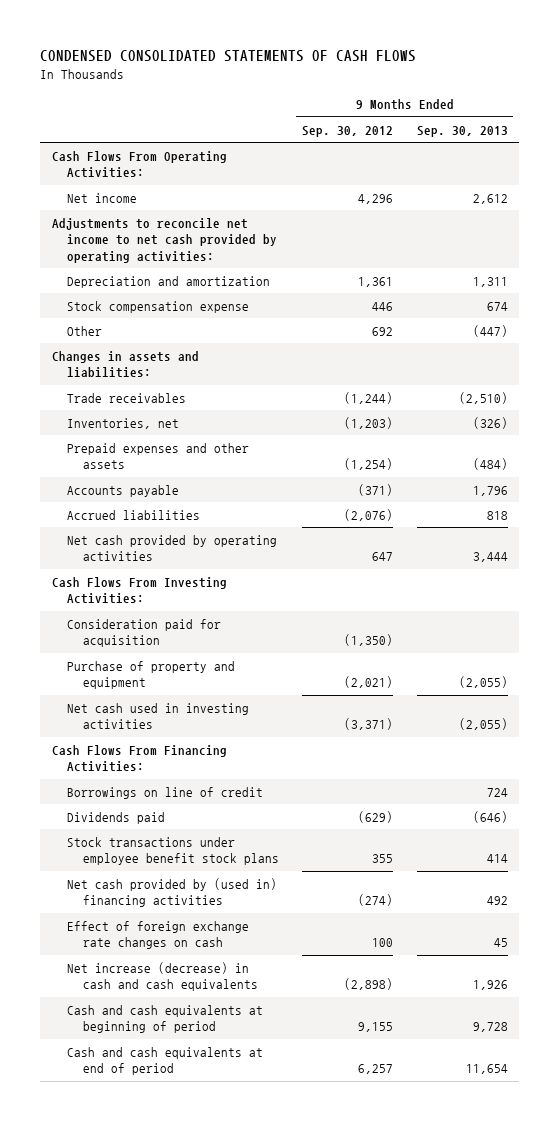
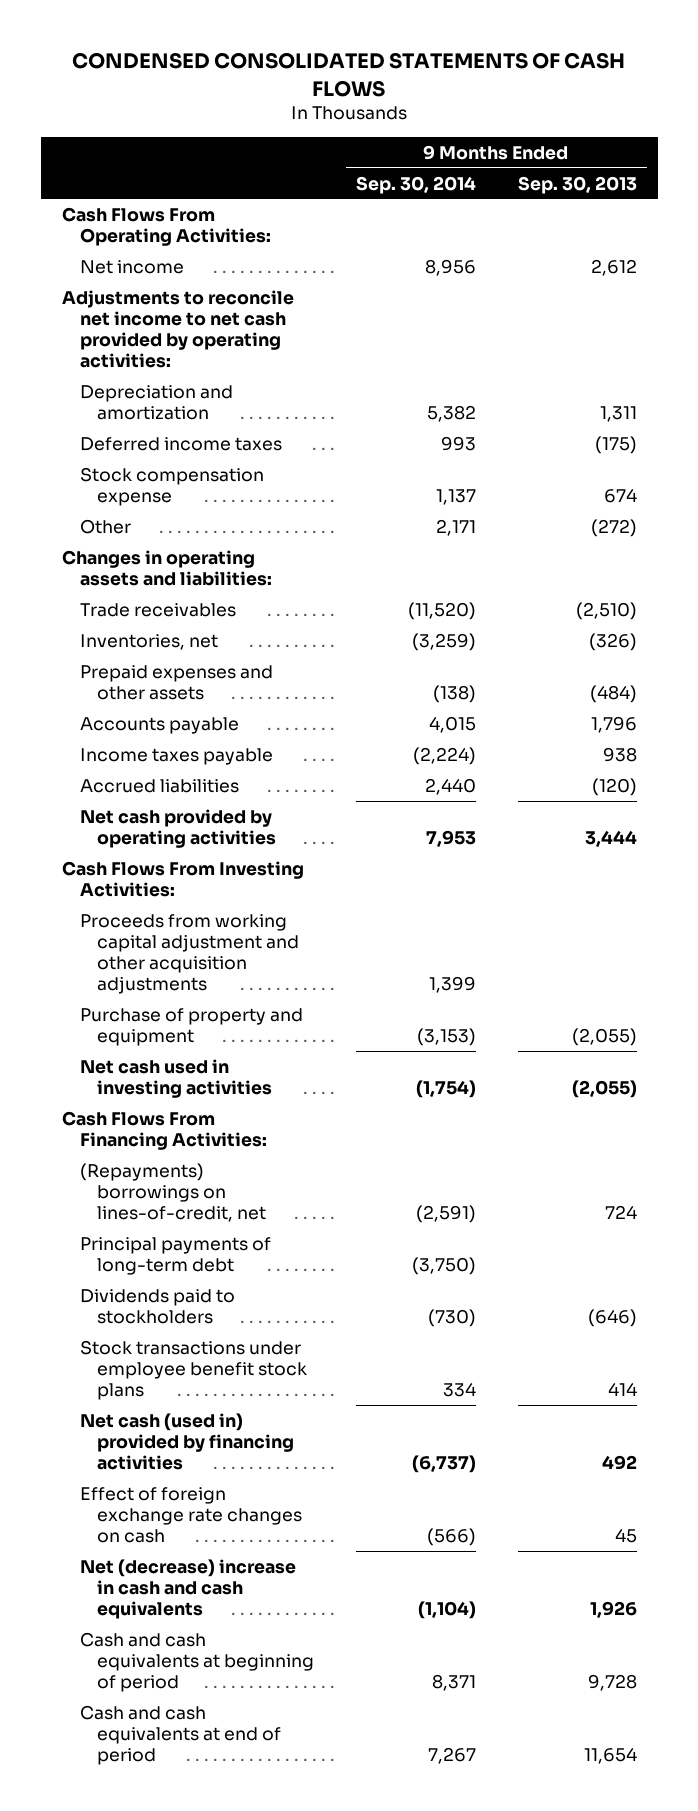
[302,125,394,137] Sep. 30, 2012 -> none
none -> [355,175,476,194] Sep. 30, 2014
none -> [79,436,282,451] Deferred income taxes
[472,324,508,337] (447) -> [590,518,637,537] (272)
[51,350,199,379] Changes in assets and liabilities: -> [61,549,272,586] Changes in operating assets and liabilities:
none -> [79,747,273,765] Income taxes payable
[486,510,508,520] 818 -> [591,777,637,796] (120)
[67,618,222,648] Consideration paid for acquisition -> none
none -> [79,913,300,995] Proceeds from working capital adjustment and other acquisition adjustments
[67,786,264,799] Borrowings on line of credit -> [79,1162,267,1223] (Repayments) borrowings on lines-of-credit, net
none -> [79,1236,271,1275] Principal payments of long-term debt
[67,811,166,824] Dividends paid -> [79,1288,235,1324] Dividends paid to stockholders
[67,877,278,908] Net cash provided by (used in) financing activities -> [79,1412,295,1471] Net cash (used in) provided by financing activities
[67,961,258,992] Net increase (decrease) in cash and cash equivalents -> [79,1558,296,1620] Net (decrease) increase in cash and cash equivalents

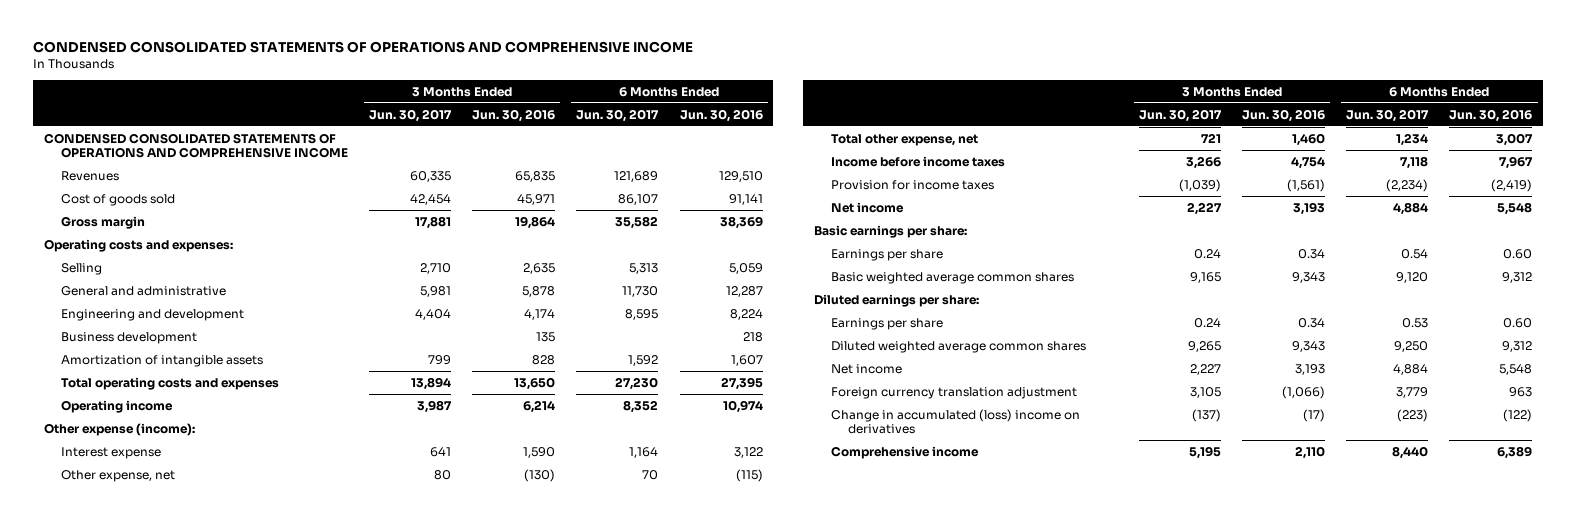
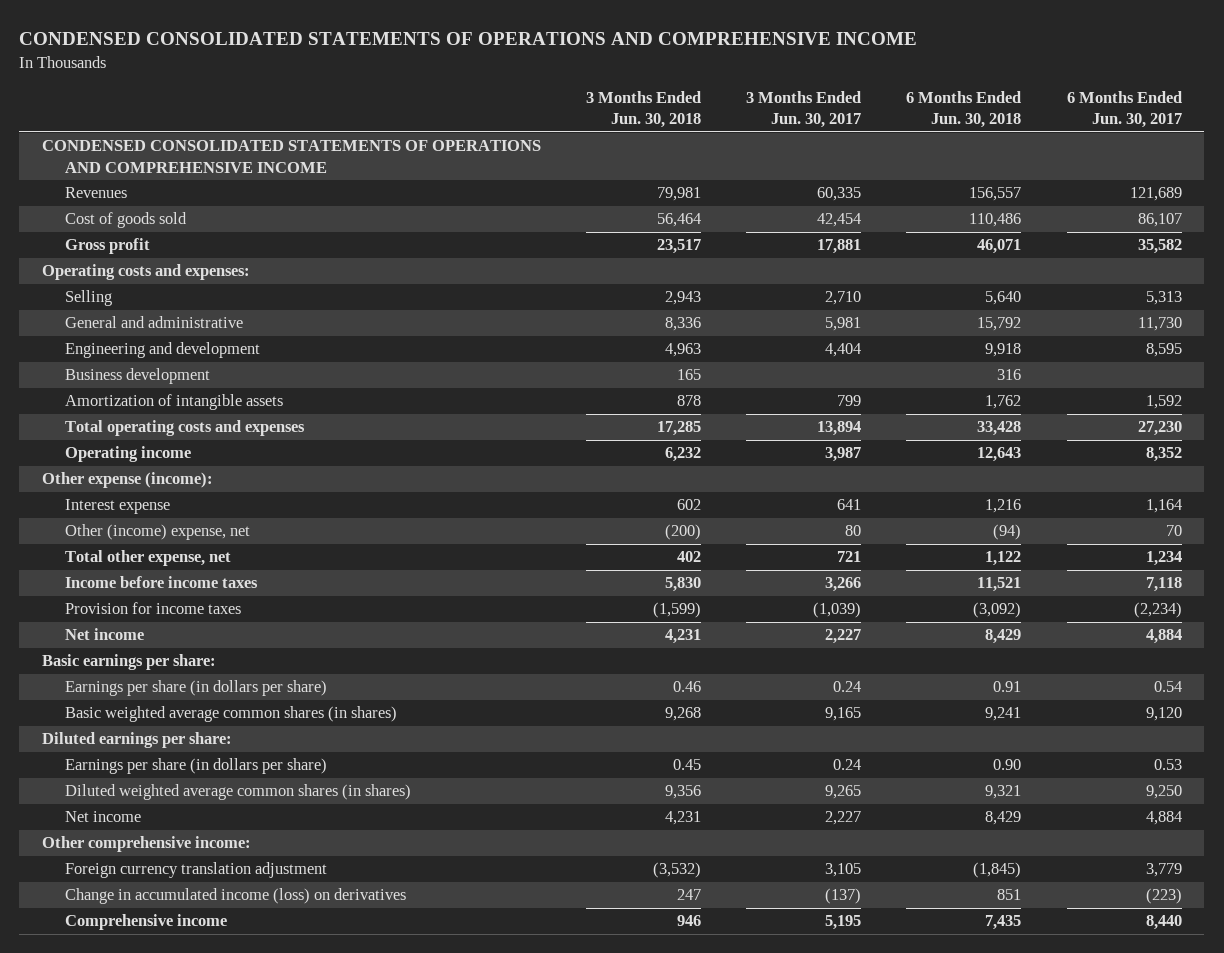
[472,108,556,122] Jun. 30, 2016 -> none
[679,108,763,122] Jun. 30, 2016 -> none
none -> [586,90,702,129] 3 Months Ended Jun. 30, 2018
none -> [906,90,1022,129] 6 Months Ended Jun. 30, 2018
[60,215,145,229] Gross margin -> [64,238,150,255] Gross profit
[60,469,175,482] Other expense, net -> [64,524,250,541] Other (income) expense, net
[830,248,943,261] Earnings per share -> [64,680,327,697] Earnings per share (in dollars per share)
[830,271,1074,284] Basic weighted average common shares -> [64,706,397,723] Basic weighted average common shares (in shares)
[830,317,943,330] Earnings per share -> [64,758,327,775] Earnings per share (in dollars per share)
[830,340,1086,353] Diluted weighted average common shares -> [64,784,411,801] Diluted weighted average common shares (in shares)
none -> [41,836,251,853] Other comprehensive income:
[830,408,1080,435] Change in accumulated (loss) income on derivatives -> [64,888,406,905] Change in accumulated income (loss) on derivatives

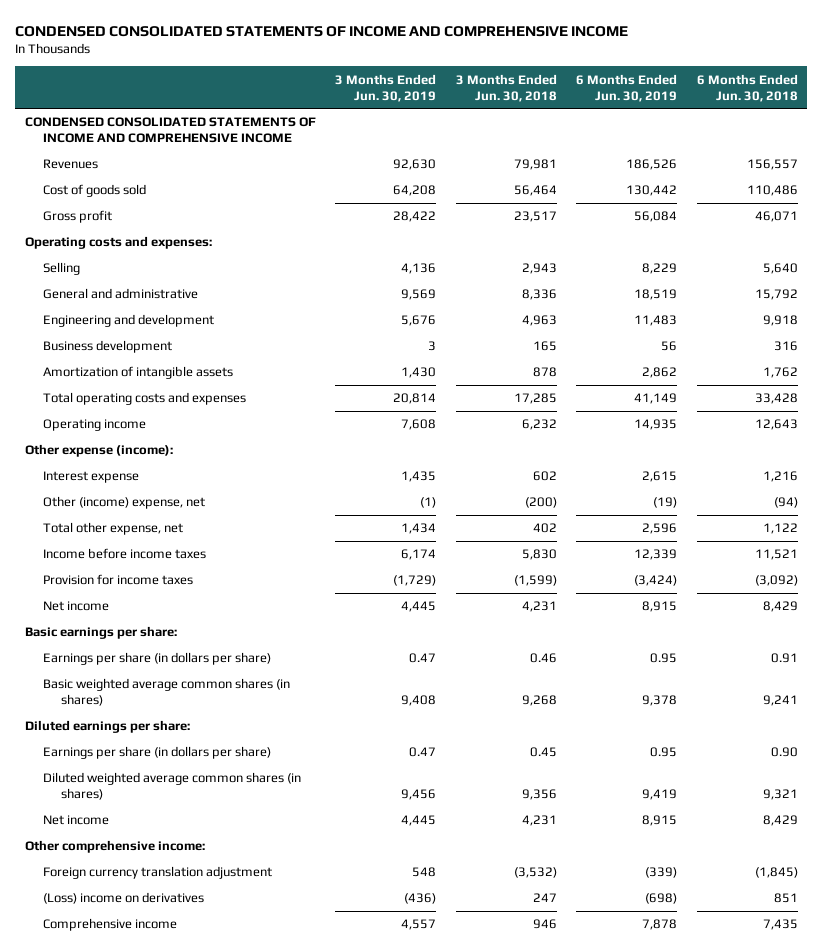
[19,32,918,46] CONDENSED CONSOLIDATED STATEMENTS OF OPERATIONS AND COMPREHENSIVE INCOME -> [15,25,629,37] CONDENSED CONSOLIDATED STATEMENTS OF INCOME AND COMPREHENSIVE INCOME
[746,90,862,129] 3 Months Ended Jun. 30, 2017 -> none
[1066,90,1182,129] 6 Months Ended Jun. 30, 2017 -> none
none -> [335,73,437,102] 3 Months Ended Jun. 30, 2019
none -> [576,73,678,102] 6 Months Ended Jun. 30, 2019
[41,140,541,173] CONDENSED CONSOLIDATED STATEMENTS OF OPERATIONS AND COMPREHENSIVE INCOME -> [24,117,316,144] CONDENSED CONSOLIDATED STATEMENTS OF INCOME AND COMPREHENSIVE INCOME
[64,888,406,905] Change in accumulated income (loss) on derivatives -> [42,892,204,905] (Loss) income on derivatives

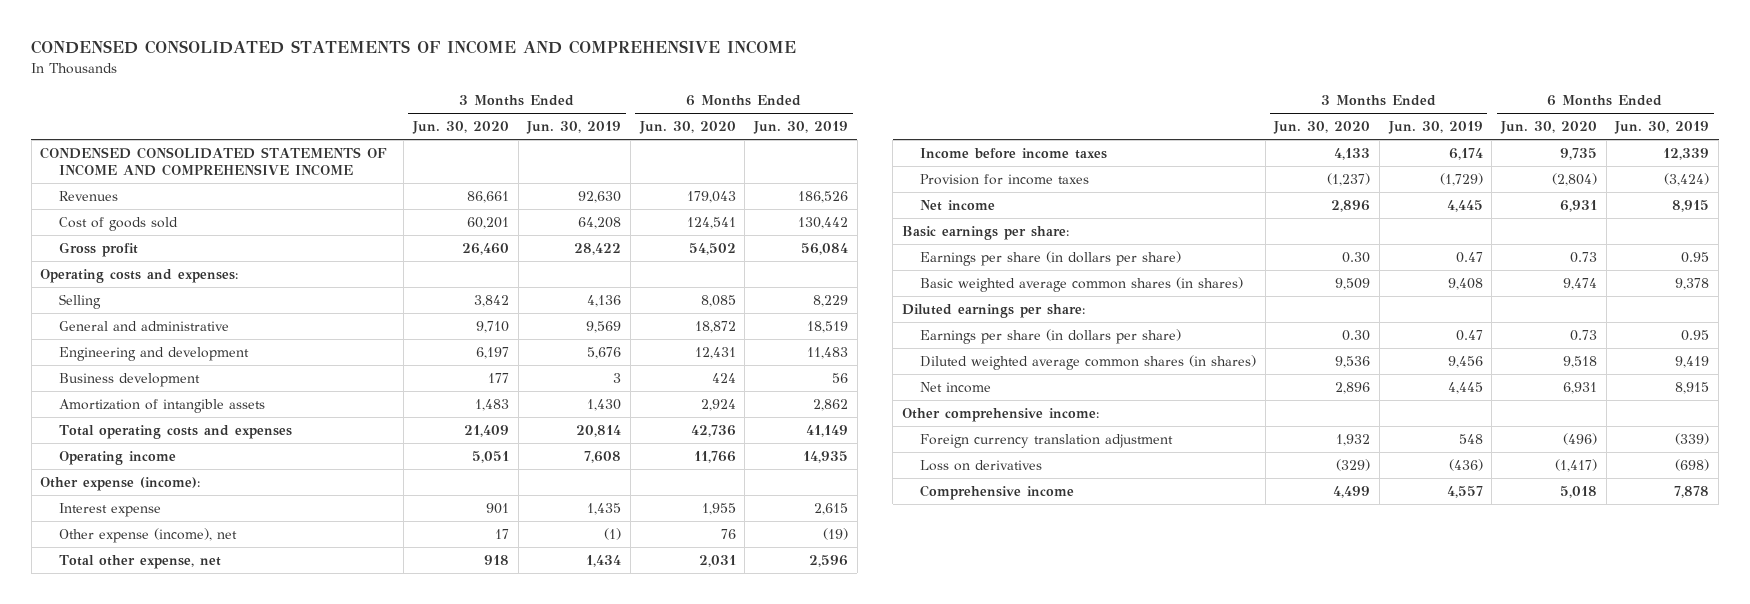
[455,73,557,102] 3 Months Ended Jun. 30, 2018 -> none
[696,73,798,102] 6 Months Ended Jun. 30, 2018 -> none
none -> [412,121,510,135] Jun. 30, 2020
none -> [638,121,736,135] Jun. 30, 2020
[42,496,205,510] Other (income) expense, net -> [58,528,237,544] Other expense (income), net
[42,892,204,905] (Loss) income on derivatives -> [920,460,1043,472] Loss on derivatives

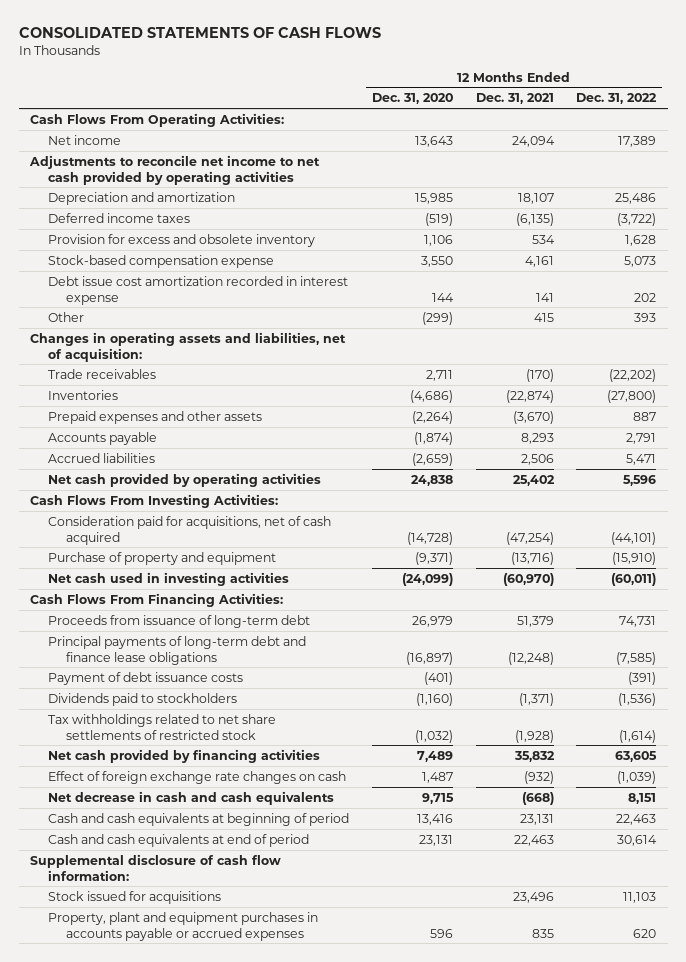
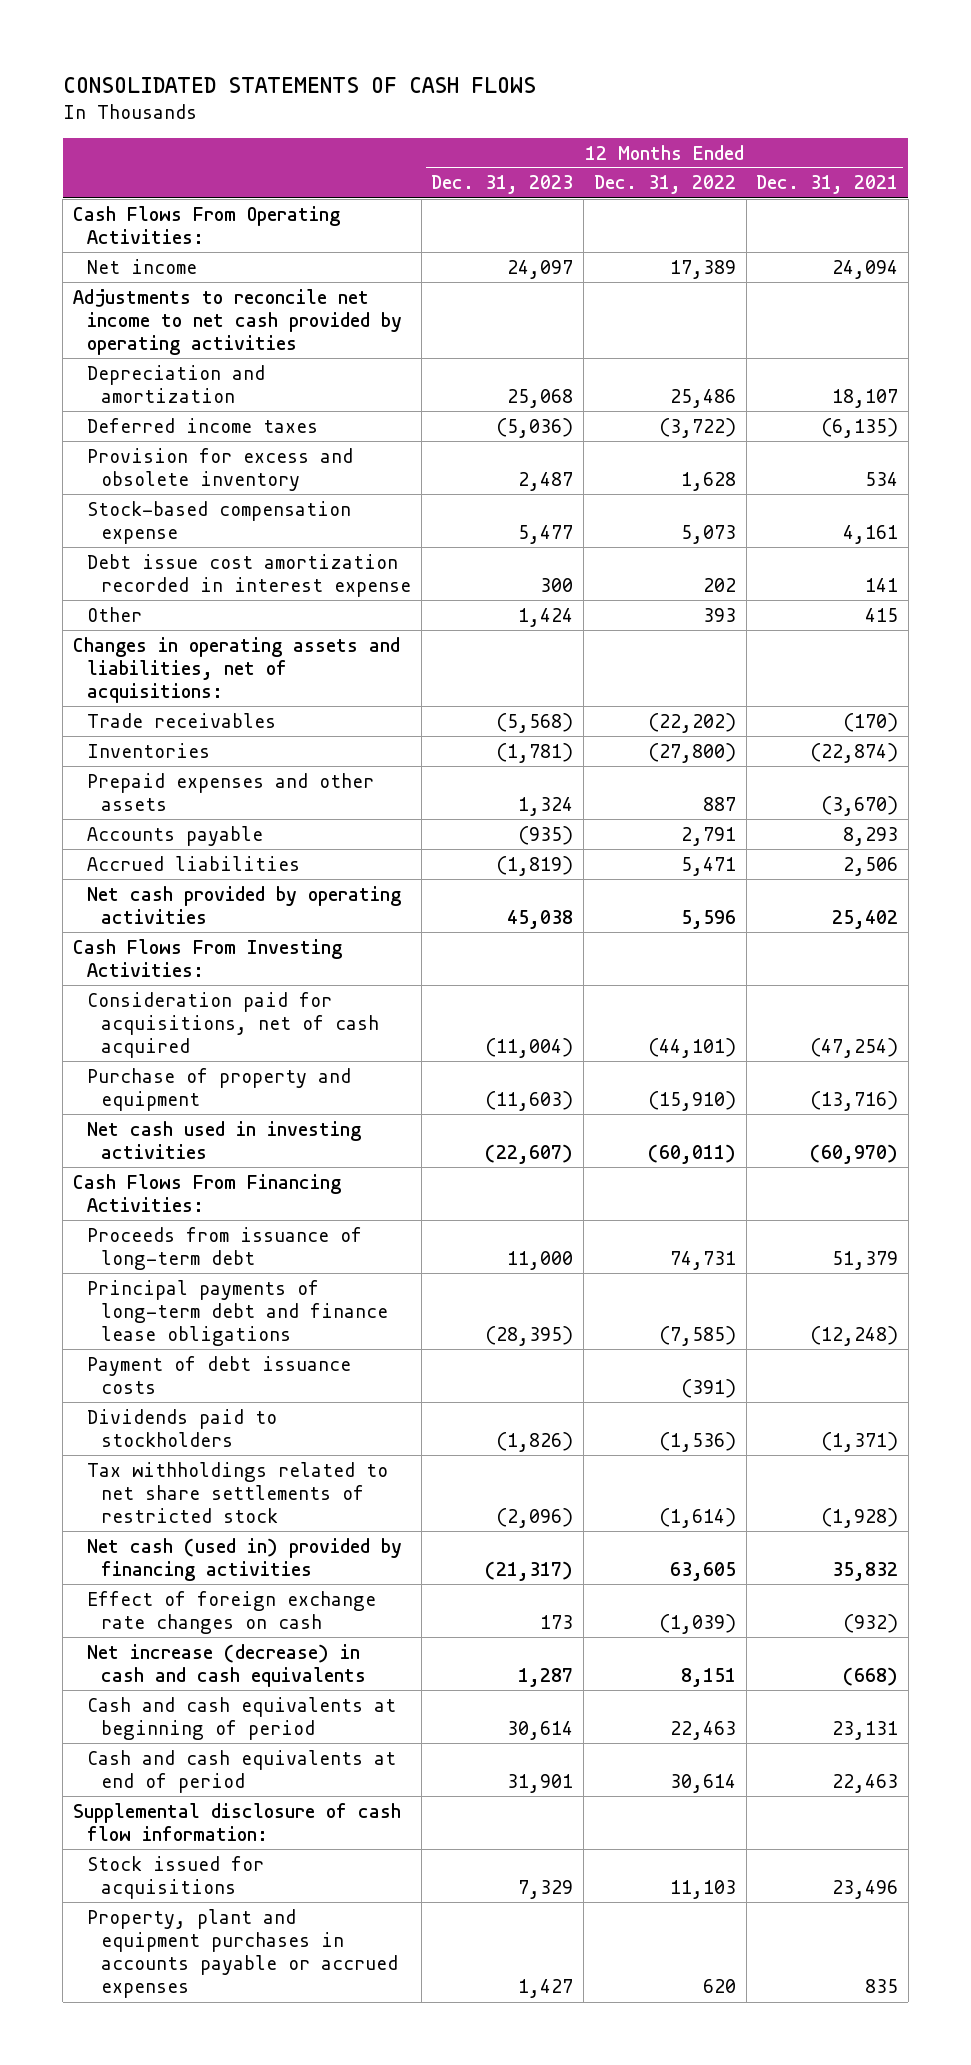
[371,93,453,105] Dec. 31, 2020 -> none
none -> [431,175,574,195] Dec. 31, 2023
[29,331,346,362] Changes in operating assets and liabilities, net of acquisition: -> [73,636,401,704] Changes in operating assets and liabilities, net of acquisitions:
[48,748,321,763] Net cash provided by financing activities -> [87,1537,403,1581] Net cash (used in) provided by financing activities
[48,790,335,805] Net decrease in cash and cash equivalents -> [87,1643,367,1687] Net increase (decrease) in cash and cash equivalents

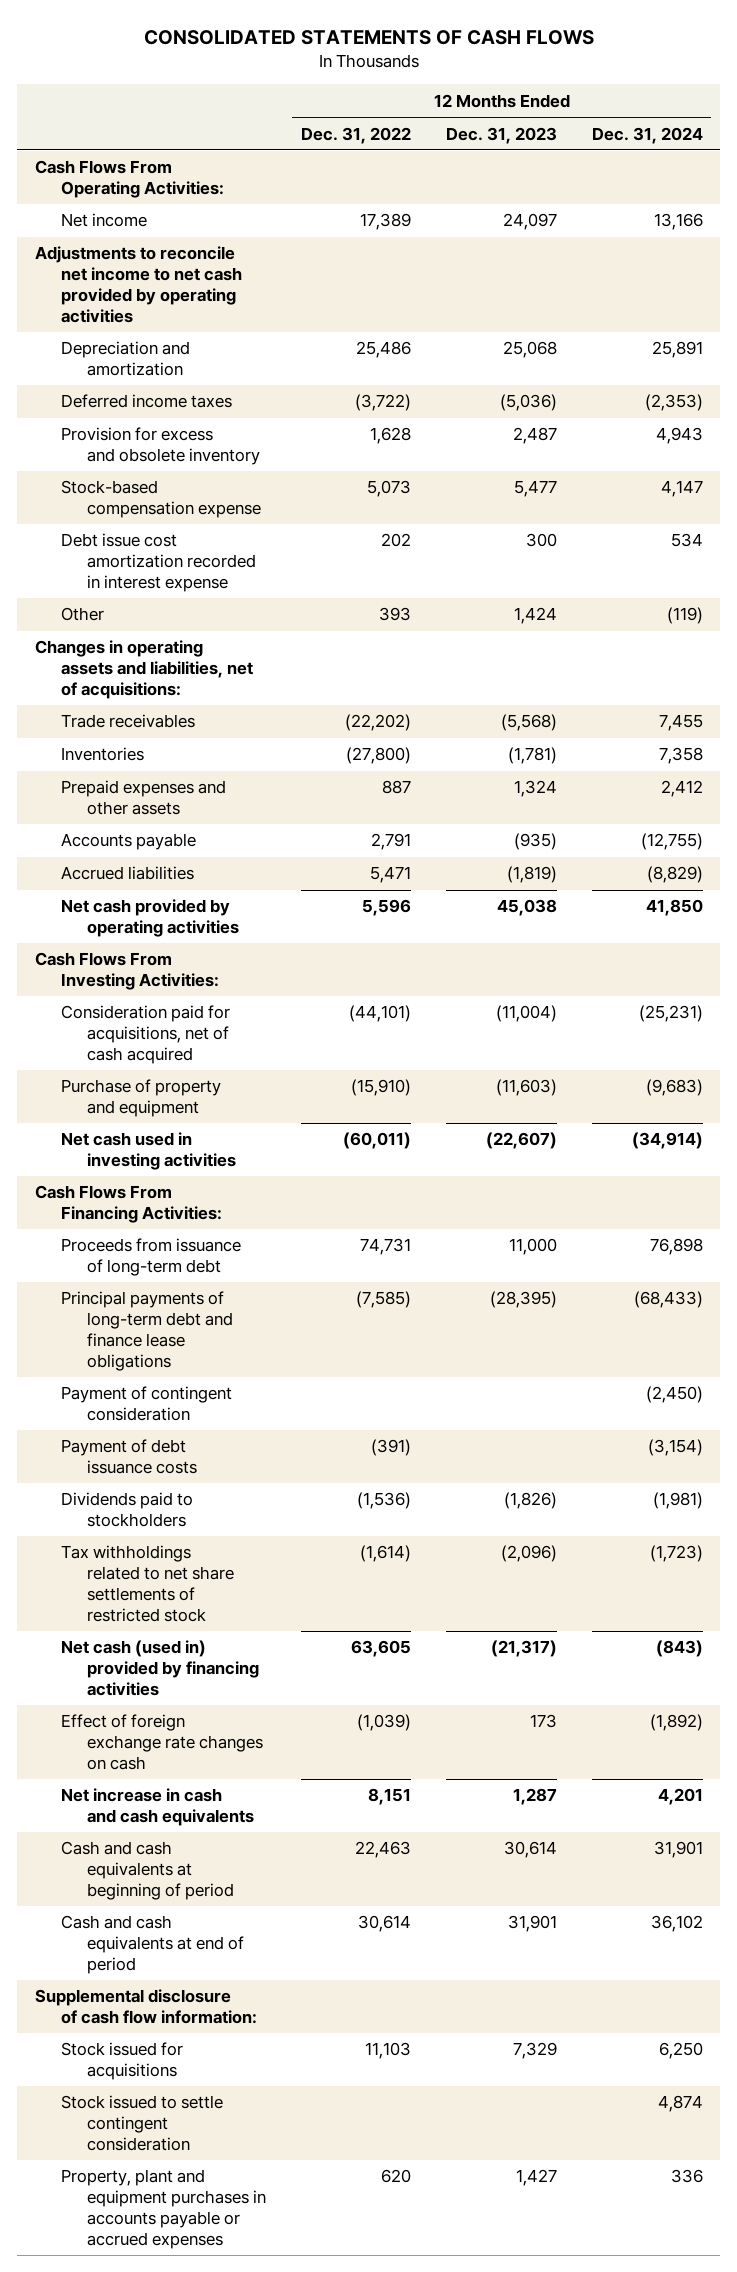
[756,175,899,195] Dec. 31, 2021 -> none
none -> [591,126,703,144] Dec. 31, 2024
none -> [61,1386,233,1422] Payment of contingent consideration
[87,1643,367,1687] Net increase (decrease) in cash and cash equivalents -> [61,1788,255,1827] Net increase in cash and cash equivalents
none -> [61,2095,224,2151] Stock issued to settle contingent consideration

